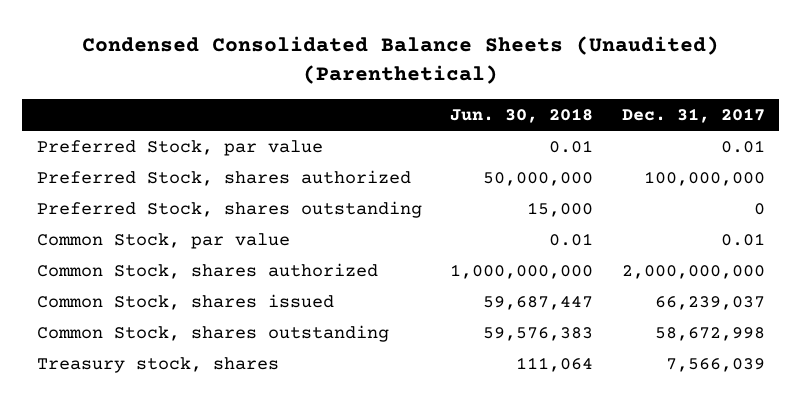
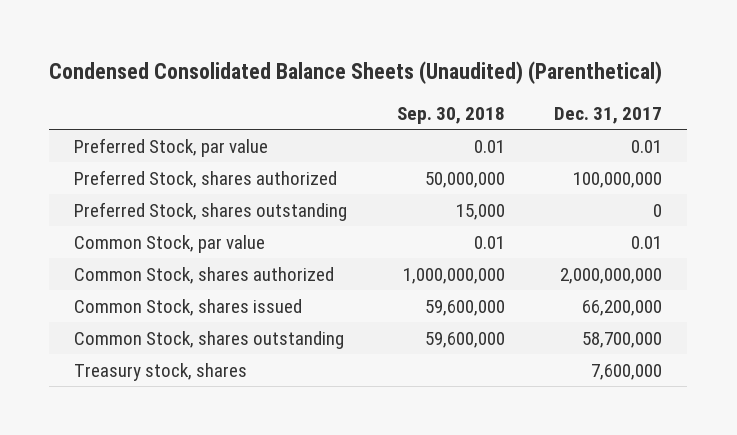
[450,107,594,123] Jun. 30, 2018 -> none
none -> [396,107,505,125] Sep. 30, 2018
[655,296,766,311] 66,239,037 -> [582,299,663,316] 66,200,000
[655,327,766,342] 58,672,998 -> [582,331,663,348] 58,700,000
[666,358,766,373] 7,566,039 -> [591,363,663,380] 7,600,000

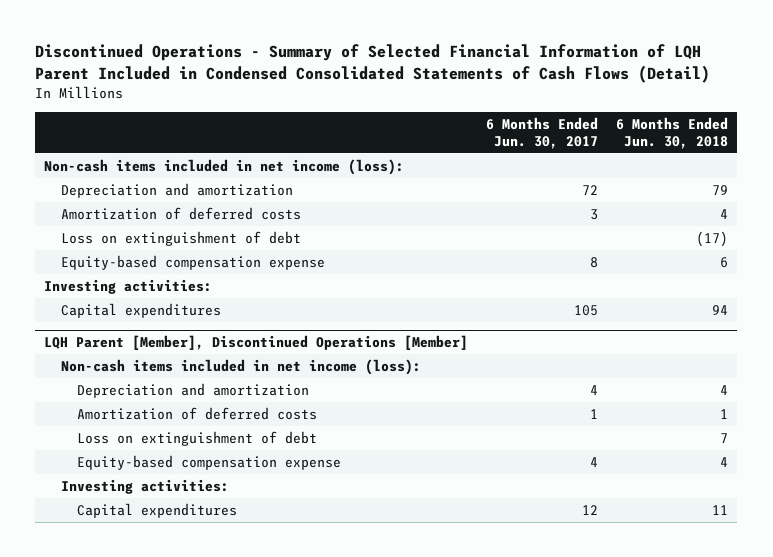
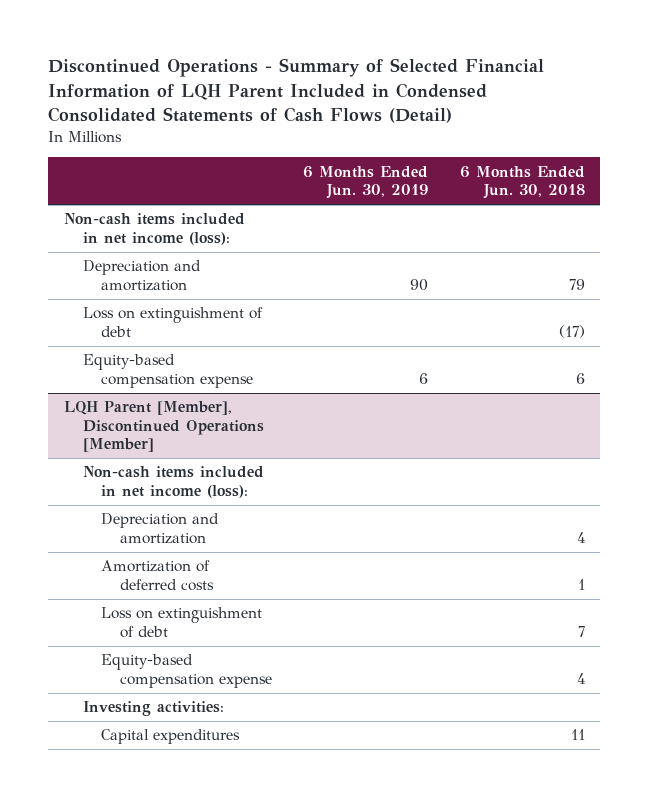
[486,116,599,149] 6 Months Ended Jun. 30, 2017 -> none
none -> [303,165,429,200] 6 Months Ended Jun. 30, 2019
[60,206,301,220] Amortization of deferred costs -> none
[44,278,213,294] Investing activities: -> none
[60,302,221,318] Capital expenditures -> none

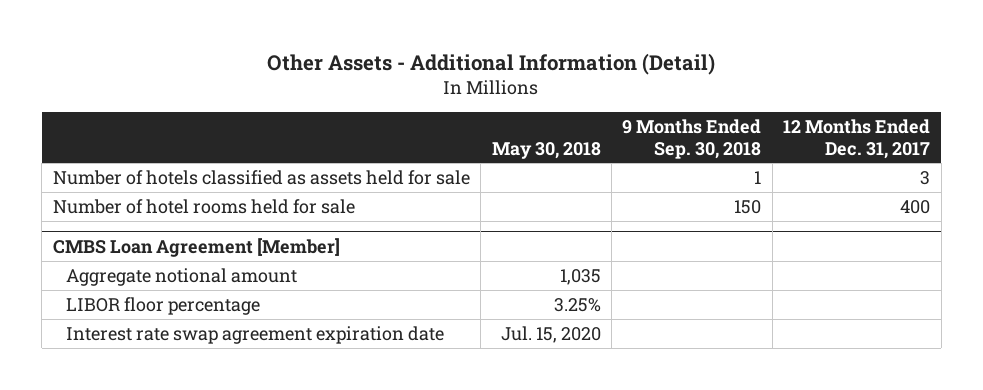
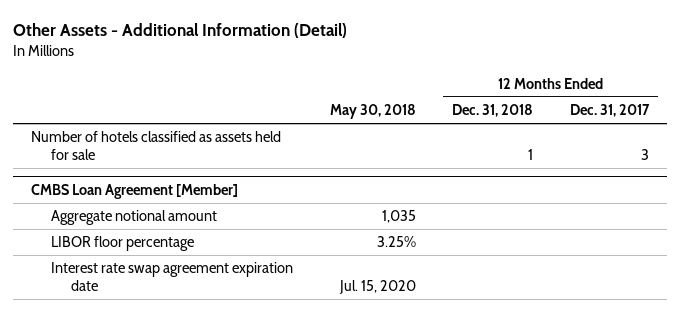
[622,118,762,159] 9 Months Ended Sep. 30, 2018 -> none
none -> [452,104,534,118] Dec. 31, 2018
[52,198,355,214] Number of hotel rooms held for sale -> none

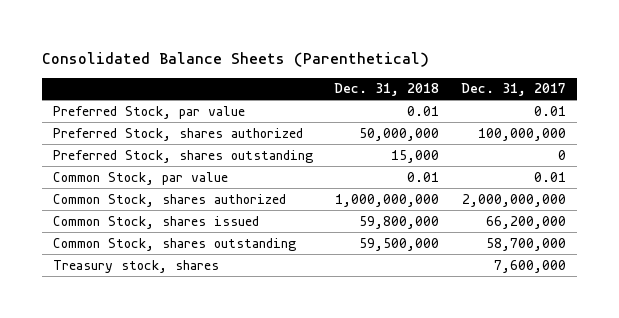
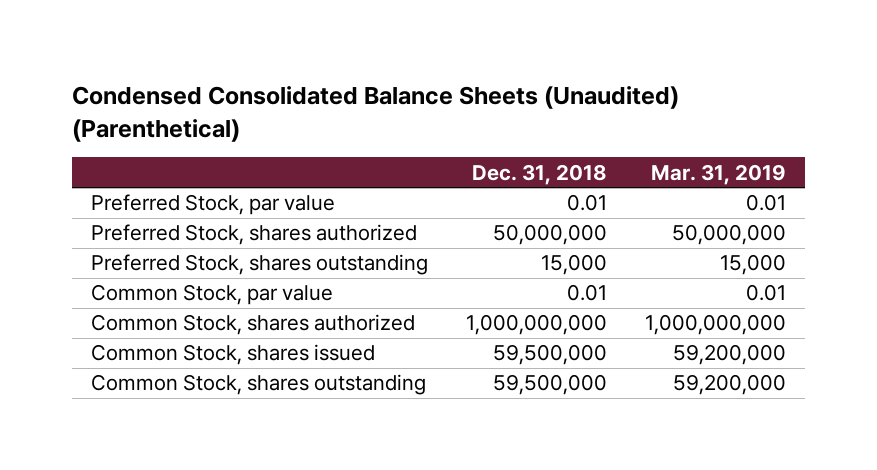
[42,51,430,67] Consolidated Balance Sheets (Parenthetical) -> [71,86,679,142] Condensed Consolidated Balance Sheets (Unaudited) (Parenthetical)
[460,83,566,97] Dec. 31, 2017 -> none
none -> [650,163,786,185] Mar. 31, 2019
[359,215,440,229] 59,800,000 -> [492,344,607,366] 59,500,000
[52,259,219,273] Treasury stock, shares -> none

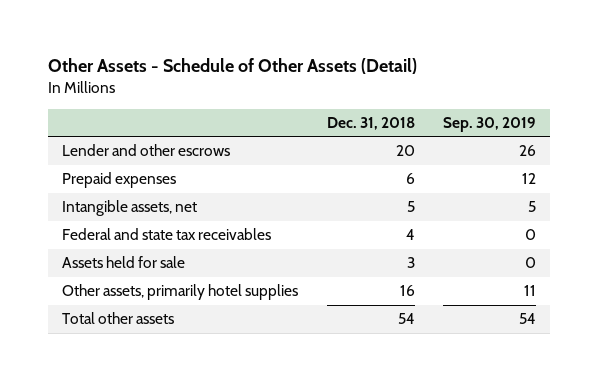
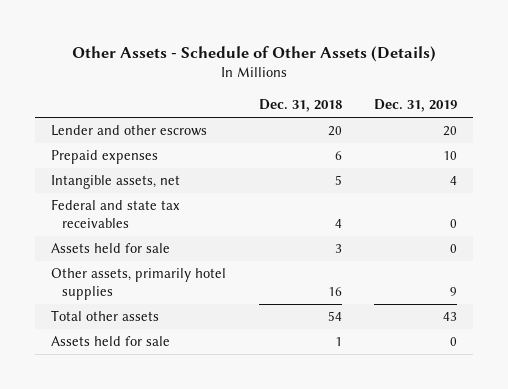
[48,58,418,75] Other Assets - Schedule of Other Assets (Detail) -> [72,45,437,62] Other Assets - Schedule of Other Assets (Details)
[442,116,536,132] Sep. 30, 2019 -> none
none -> [373,99,457,113] Dec. 31, 2019
none -> [51,336,171,347] Assets held for sale

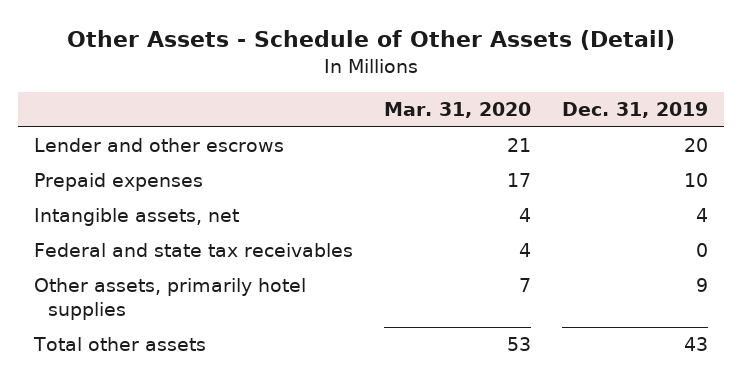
[72,45,437,62] Other Assets - Schedule of Other Assets (Details) -> [66,30,675,51] Other Assets - Schedule of Other Assets (Detail)
[258,99,342,113] Dec. 31, 2018 -> none
none -> [383,102,531,119] Mar. 31, 2020
[51,243,171,254] Assets held for sale -> none
[51,336,171,347] Assets held for sale -> none

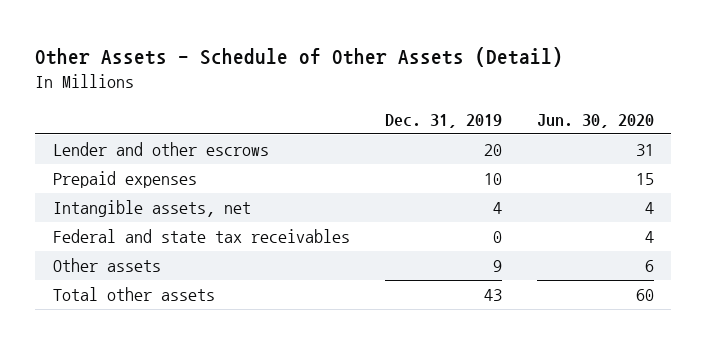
[383,102,531,119] Mar. 31, 2020 -> none
none -> [536,113,654,128] Jun. 30, 2020
[33,278,306,321] Other assets, primarily hotel supplies -> [52,258,161,273] Other assets

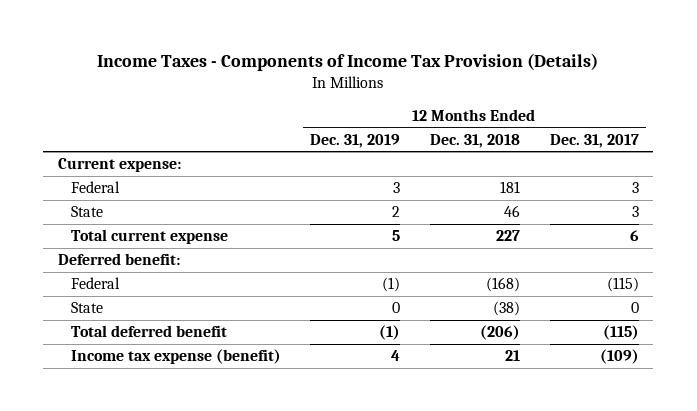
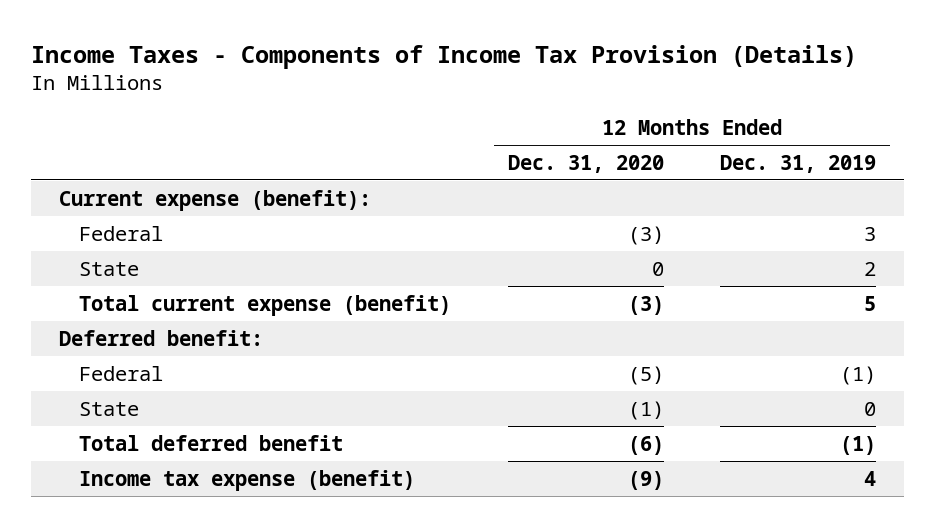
[429,133,520,148] Dec. 31, 2018 -> none
[549,133,639,148] Dec. 31, 2017 -> none
none -> [507,154,664,173] Dec. 31, 2020
[58,158,182,173] Current expense: -> [59,189,372,211] Current expense (benefit):
[70,229,228,245] Total current expense -> [79,294,452,316] Total current expense (benefit)

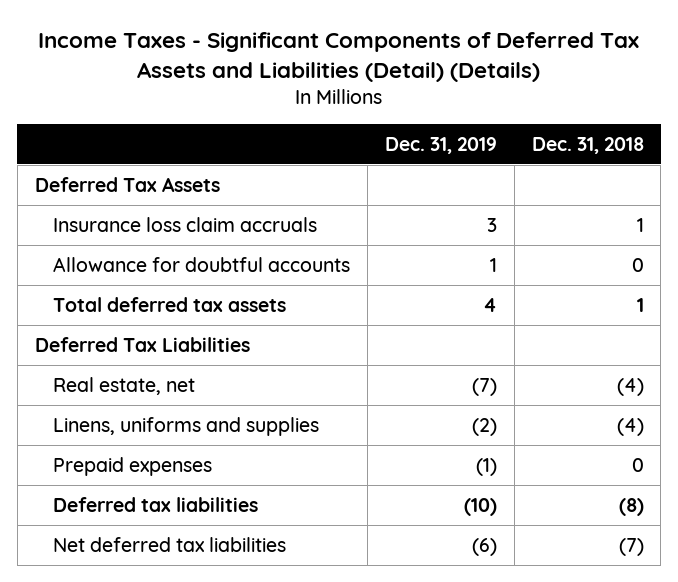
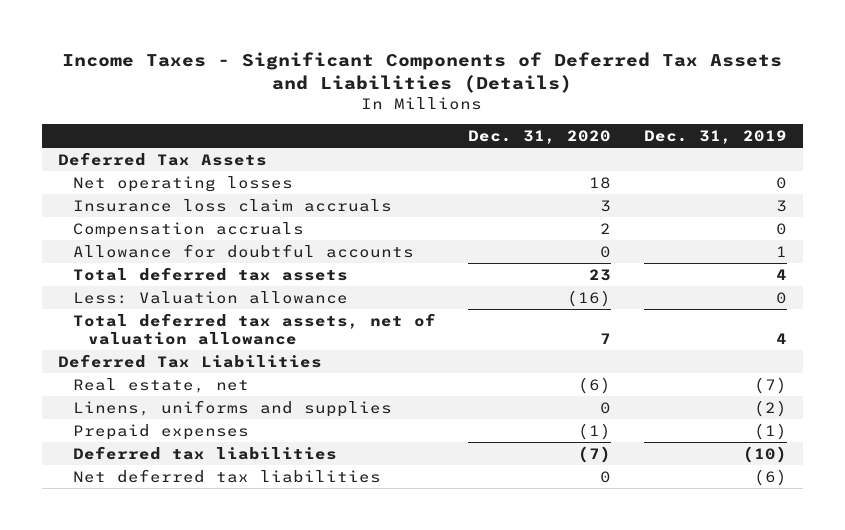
[38,31,640,82] Income Taxes - Significant Components of Deferred Tax Assets and Liabilities (Detail) (Details) -> [62,51,783,93] Income Taxes - Significant Components of Deferred Tax Assets and Liabilities (Details)
[531,136,644,154] Dec. 31, 2018 -> none
none -> [468,129,612,144] Dec. 31, 2020
none -> [73,175,294,192] Net operating losses
none -> [73,221,305,238] Compensation accruals
none -> [73,290,349,304] Less: Valuation allowance
none -> [73,312,437,345] Total deferred tax assets, net of valuation allowance

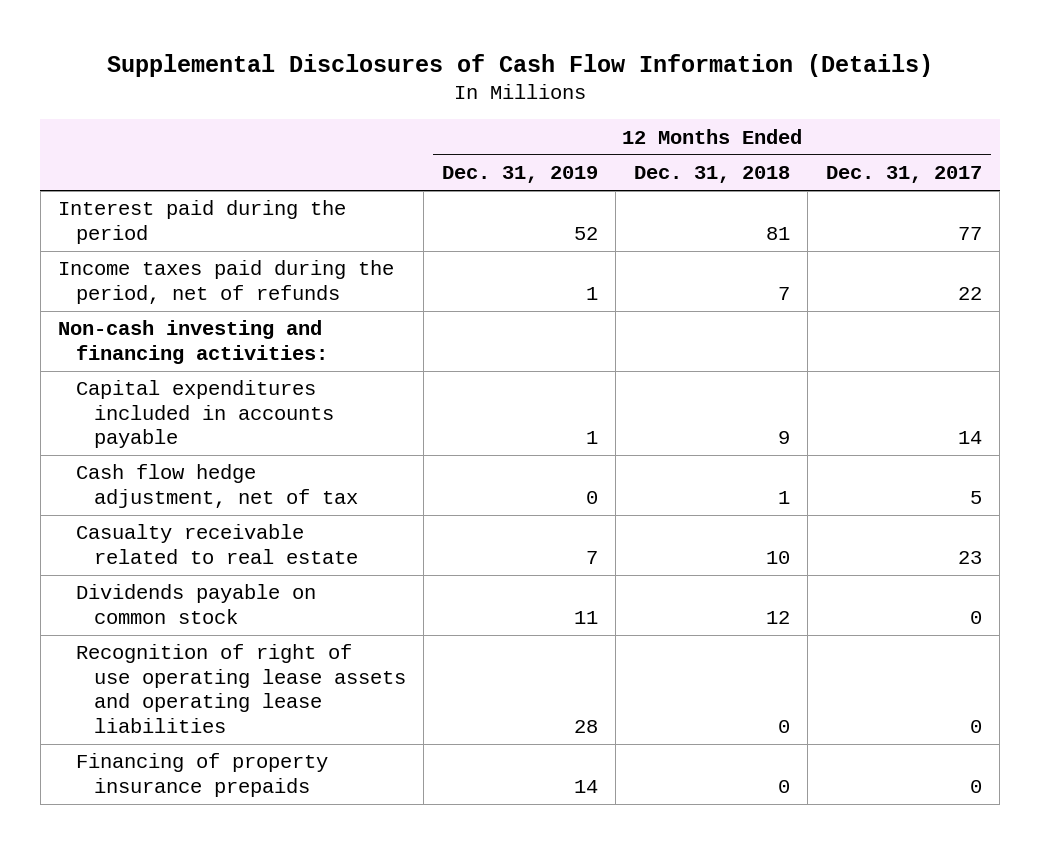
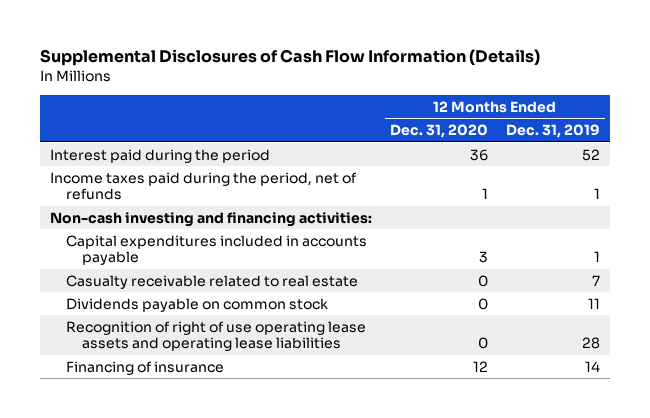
[633,166,790,184] Dec. 31, 2018 -> none
[825,166,982,184] Dec. 31, 2017 -> none
none -> [389,124,488,139] Dec. 31, 2020
[76,464,358,508] Cash flow hedge adjustment, net of tax -> none
[76,753,329,797] Financing of property insurance prepaids -> [65,360,224,375] Financing of insurance

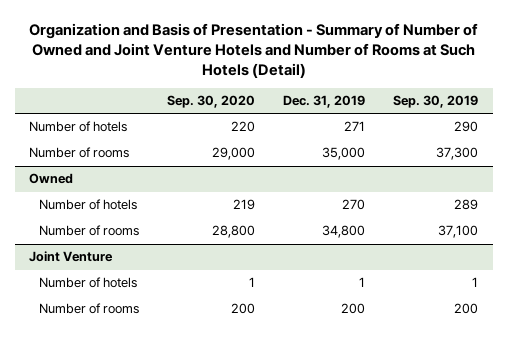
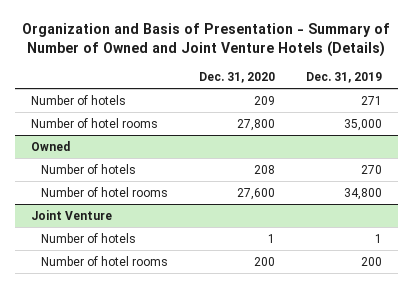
[28,22,478,78] Organization and Basis of Presentation - Summary of Number of Owned and Joint Venture Hotels and Number of Rooms at Such Hotels (Detail) -> [22,23,391,57] Organization and Basis of Presentation - Summary of Number of Owned and Joint Venture Hotels (Details)
[166,95,255,109] Sep. 30, 2020 -> none
[393,95,479,109] Sep. 30, 2019 -> none
none -> [199,71,276,83] Dec. 31, 2020
[28,147,129,159] Number of rooms -> [30,117,158,128] Number of hotel rooms
[38,225,139,237] Number of rooms -> [40,186,168,197] Number of hotel rooms
[38,303,139,315] Number of rooms -> [40,255,168,266] Number of hotel rooms

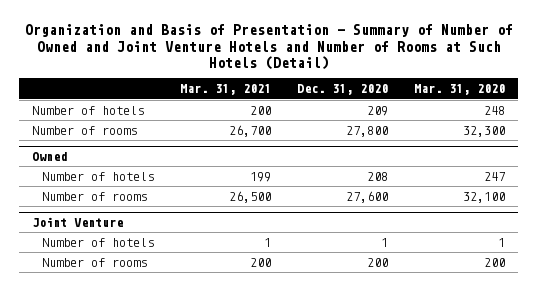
[22,23,391,57] Organization and Basis of Presentation - Summary of Number of Owned and Joint Venture Hotels (Details) -> [24,24,513,70] Organization and Basis of Presentation - Summary of Number of Owned and Joint Venture Hotels and Number of Rooms at Such Hotels (Detail)
[306,71,383,83] Dec. 31, 2019 -> none
none -> [180,84,272,96] Mar. 31, 2021
none -> [413,84,505,96] Mar. 31, 2020
[30,117,158,128] Number of hotel rooms -> [32,125,138,135] Number of rooms
[40,186,168,197] Number of hotel rooms -> [42,191,148,201] Number of rooms
[40,255,168,266] Number of hotel rooms -> [42,257,148,267] Number of rooms

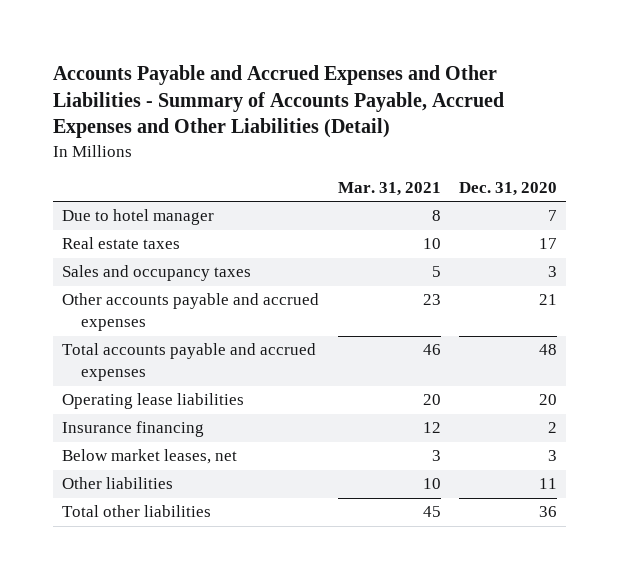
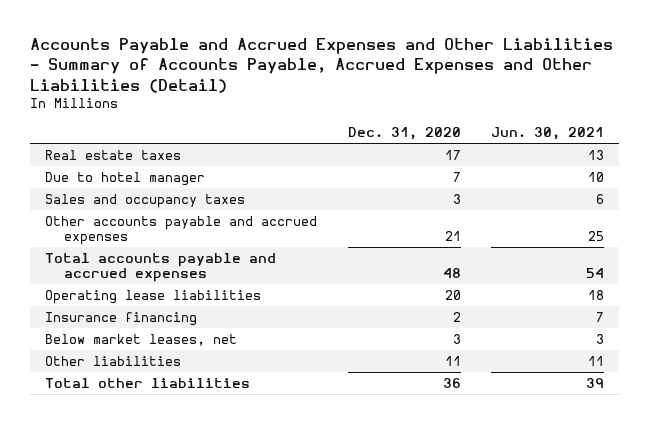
[337,182,441,197] Mar. 31, 2021 -> none
none -> [491,127,605,141] Jun. 30, 2021
[62,209,215,226] Due to hotel manager -> [45,171,206,186] Due to hotel manager

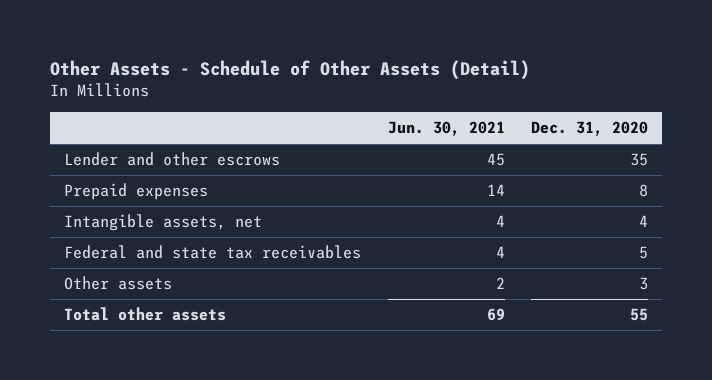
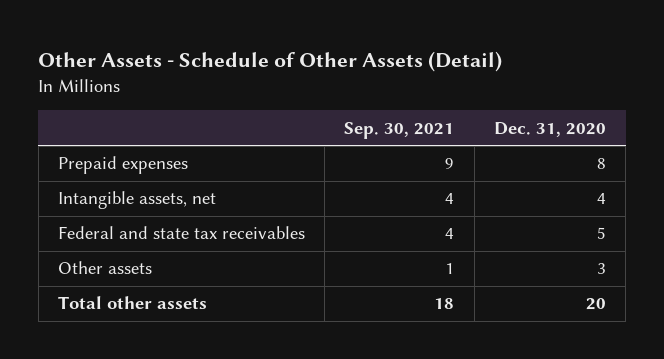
[387,121,505,137] Jun. 30, 2021 -> none
none -> [344,121,455,139] Sep. 30, 2021
[63,152,280,167] Lender and other escrows -> none
[630,308,649,322] 55 -> [585,298,606,311] 20

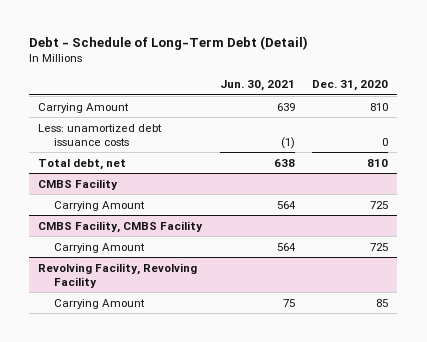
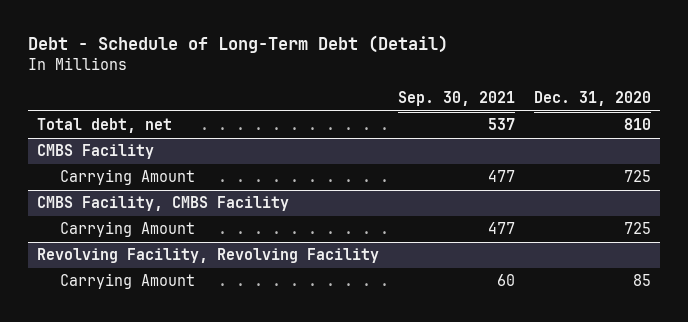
[219,80,295,92] Jun. 30, 2021 -> none
none -> [397,90,515,106] Sep. 30, 2021
[38,102,130,113] Carrying Amount -> none
[38,123,163,146] Less: unamortized debt issuance costs -> none

